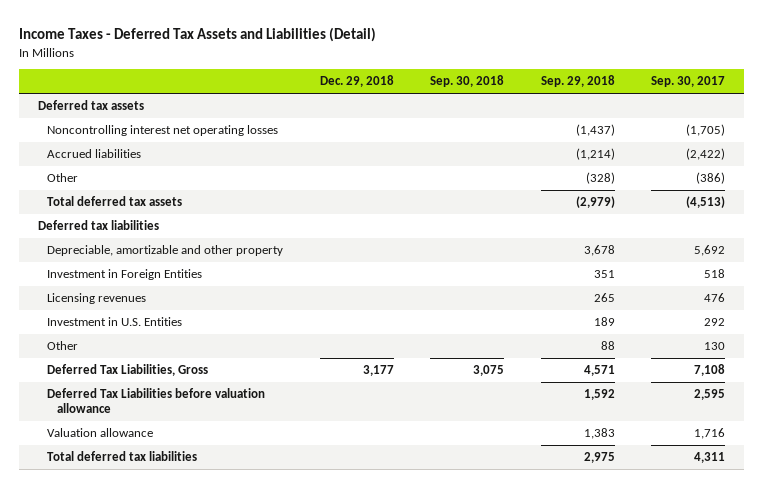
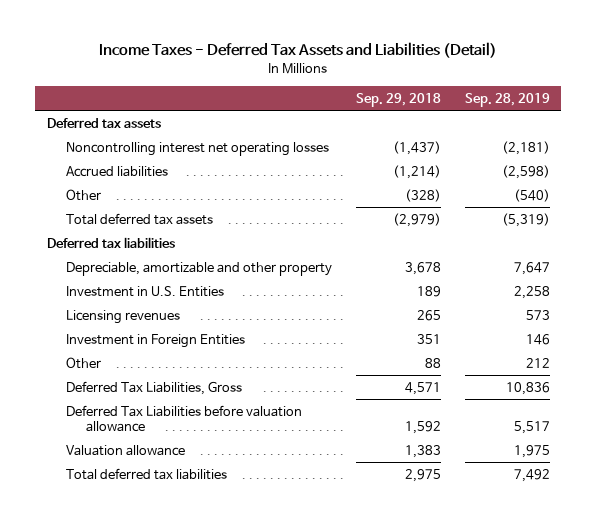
[319,75,394,88] Dec. 29, 2018 -> none
[430,75,505,88] Sep. 30, 2018 -> none
[651,76,726,88] Sep. 30, 2017 -> none
none -> [464,92,550,107] Sep. 28, 2019
[47,293,147,305] Licensing revenues -> [66,309,181,324] Licensing revenues
[47,269,203,281] Investment in Foreign Entities -> [66,333,246,348] Investment in Foreign Entities

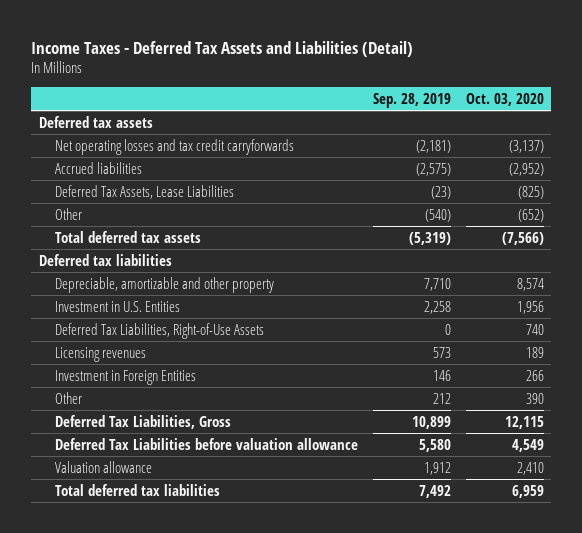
[355,92,441,107] Sep. 29, 2018 -> none
none -> [465,92,544,106] Oct. 03, 2020
[66,141,330,156] Noncontrolling interest net operating losses -> [55,138,295,155] Net operating losses and tax credit carryforwards
[501,164,550,179] (2,598) -> [415,162,451,176] (2,575)
none -> [55,184,235,199] Deferred Tax Assets, Lease Liabilities
[513,261,550,275] 7,647 -> [423,277,451,291] 7,710
none -> [55,322,265,339] Deferred Tax Liabilities, Right-of-Use Assets
[505,381,550,395] 10,836 -> [411,415,451,429] 10,899
[513,420,550,434] 5,517 -> [418,438,451,452] 5,580
[513,444,550,458] 1,975 -> [423,461,451,475] 1,912

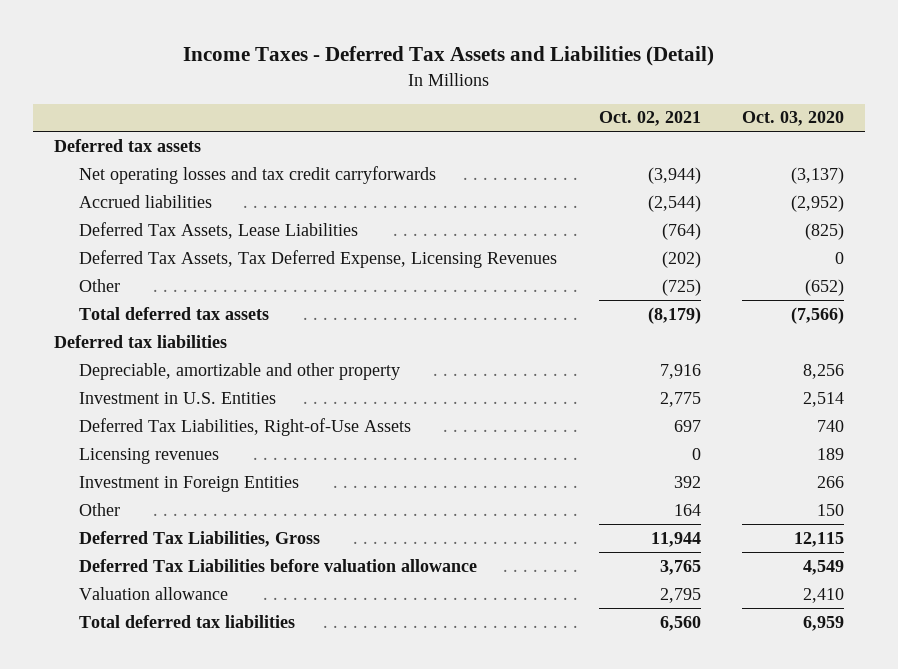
[372,92,451,108] Sep. 28, 2019 -> none
none -> [598,111,701,127] Oct. 02, 2021
none -> [79,249,558,268] Deferred Tax Assets, Tax Deferred Expense, Licensing Revenues
[516,277,544,291] 8,574 -> [803,363,845,379] 8,256
[516,300,544,314] 1,956 -> [803,391,845,407] 2,514
[525,392,544,404] 390 -> [817,503,845,516] 150

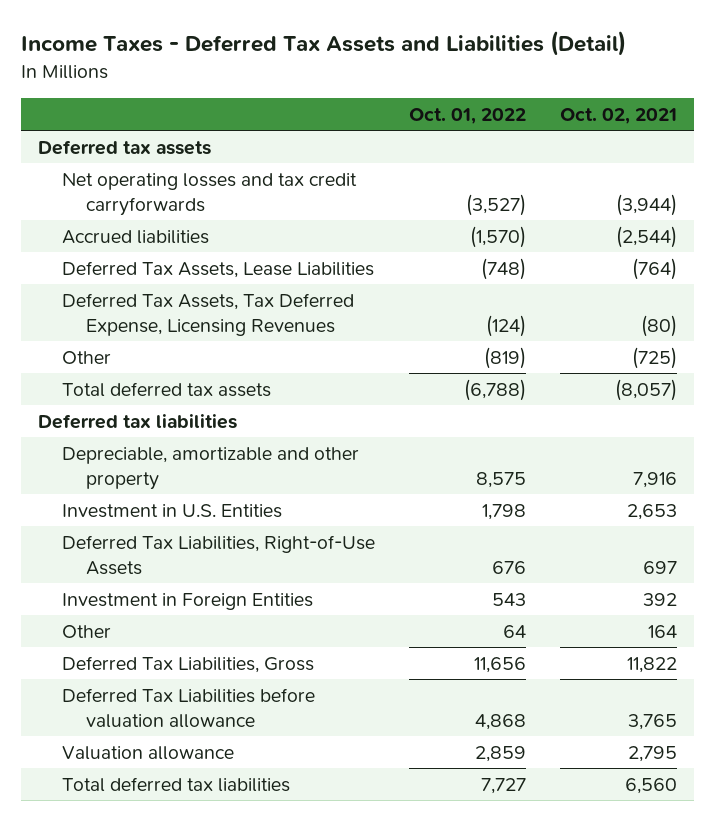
[742,111,845,127] Oct. 03, 2020 -> none
none -> [408,107,526,124] Oct. 01, 2022
[661,250,701,268] (202) -> [640,314,677,337] (80)
[647,306,701,324] (8,179) -> [614,378,677,401] (8,057)
[659,391,701,407] 2,775 -> [626,503,677,520] 2,653
[79,447,220,464] Licensing revenues -> none
[650,531,701,547] 11,944 -> [626,656,677,673] 11,822

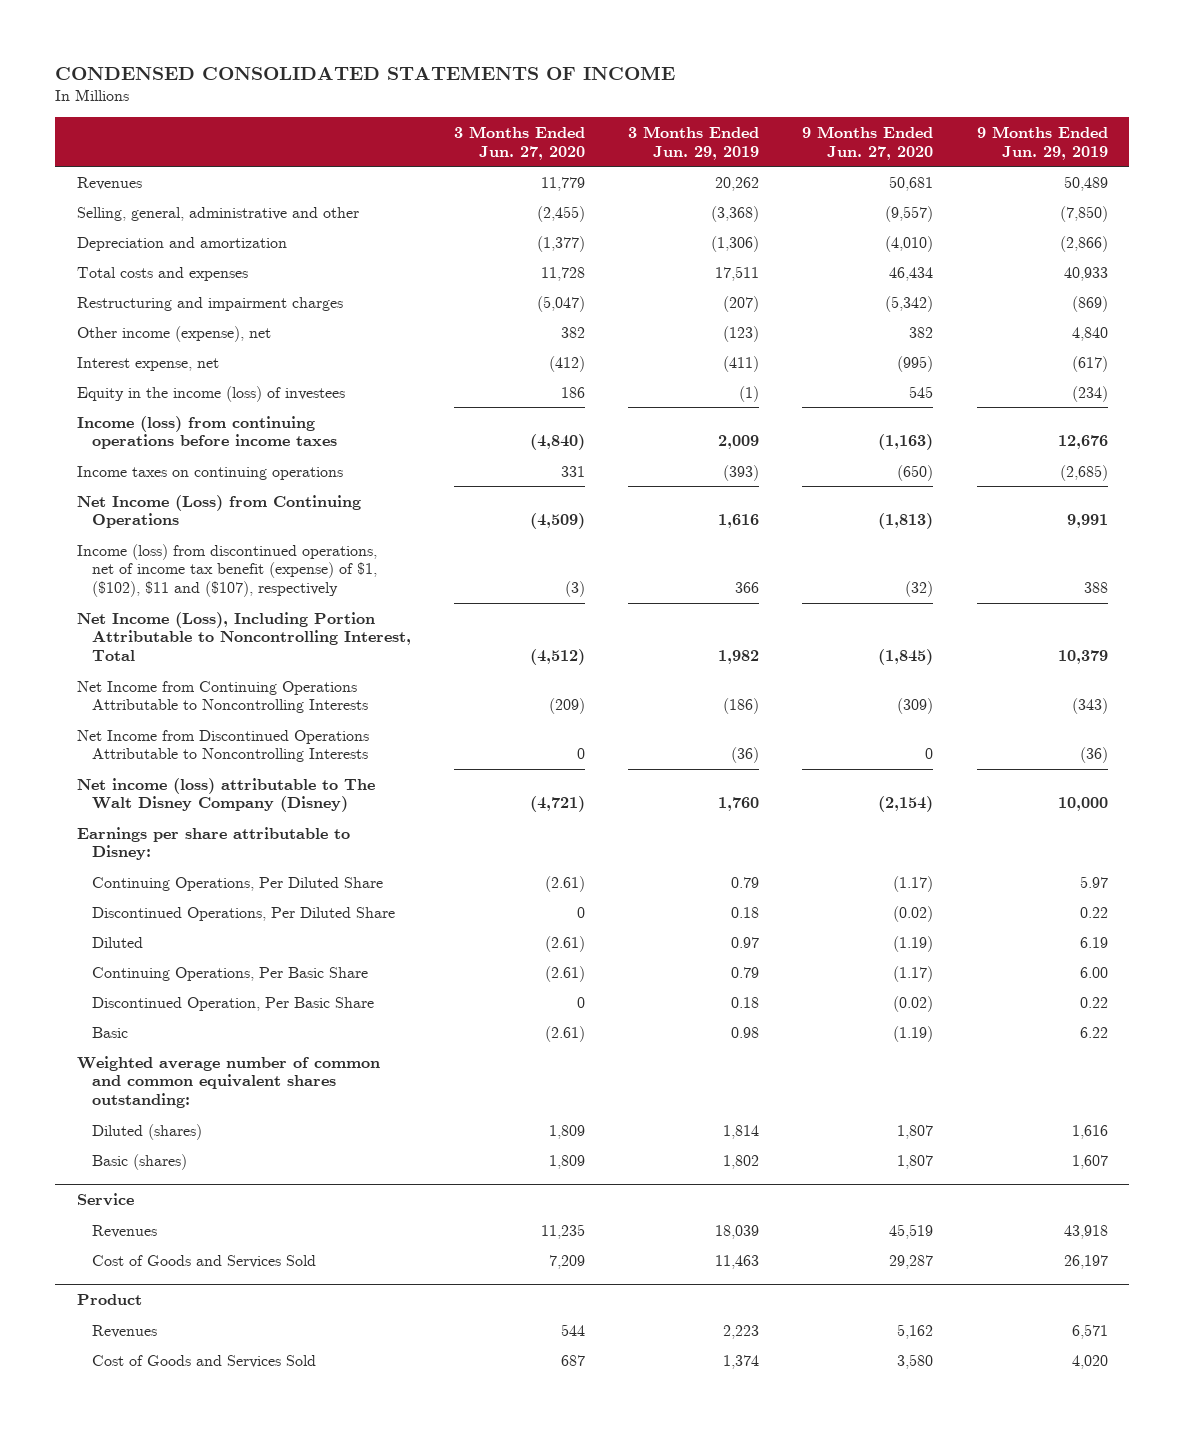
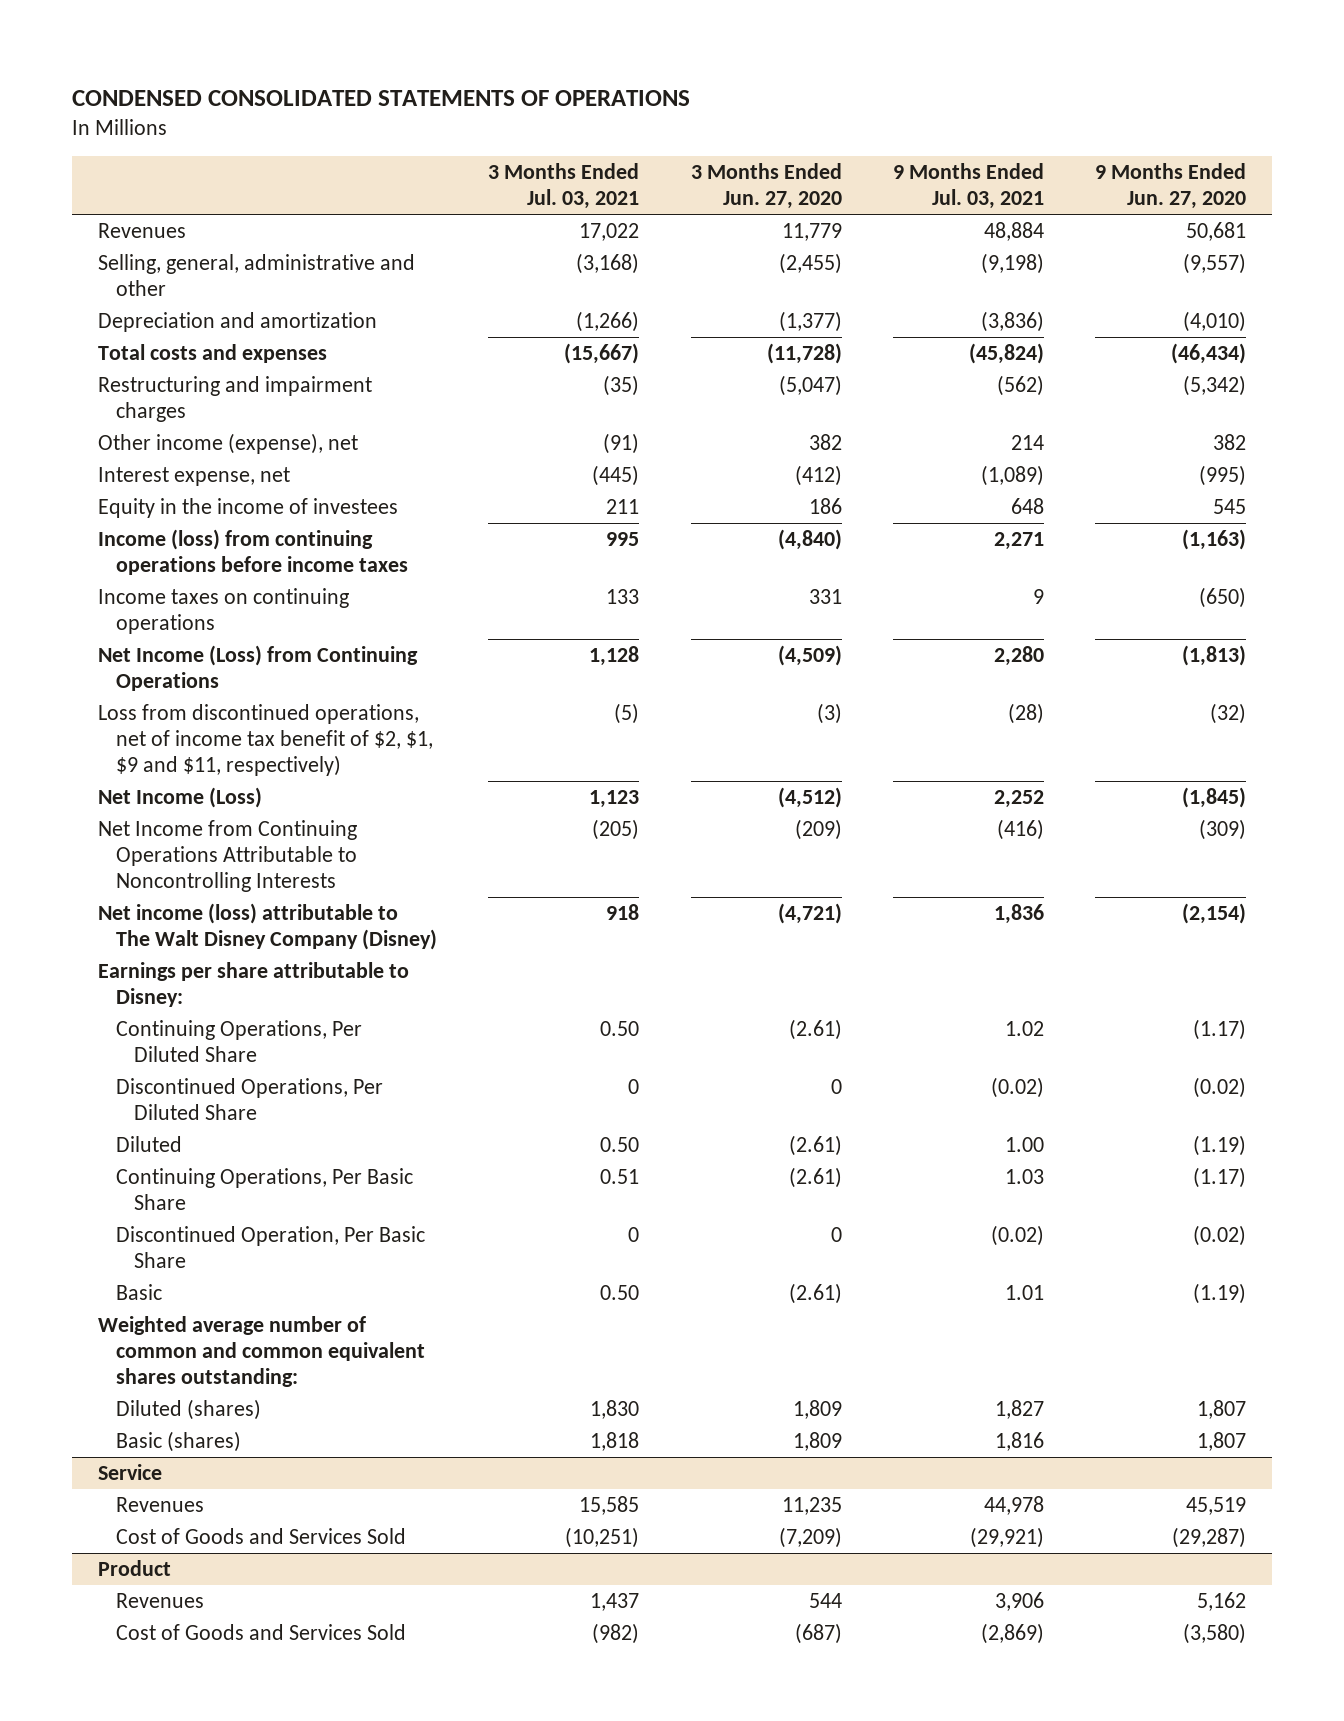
[54,65,675,80] CONDENSED CONSOLIDATED STATEMENTS OF INCOME -> [72,89,691,106] CONDENSED CONSOLIDATED STATEMENTS OF OPERATIONS
[628,125,760,160] 3 Months Ended Jun. 29, 2019 -> none
[976,125,1108,160] 9 Months Ended Jun. 29, 2019 -> none
none -> [488,162,640,210] 3 Months Ended Jul. 03, 2021
none -> [892,162,1044,210] 9 Months Ended Jul. 03, 2021
[540,266,585,281] 11,728 -> [766,342,842,364] (11,728)
[889,266,934,281] 46,434 -> [1171,342,1247,364] (46,434)
[76,385,345,402] Equity in the income (loss) of investees -> [97,497,398,518] Equity in the income of investees
[76,543,377,598] Income (loss) from discontinued operations, net of income tax benefit (expense) of $1, ($102), $11 and ($107), respectively -> [97,703,434,777] Loss from discontinued operations, net of income tax benefit of $2, $1, $9 and $11, respectively)
[76,611,411,662] Net Income (Loss), Including Portion Attributable to Noncontrolling Interest, Total -> [97,786,262,808] Net Income (Loss)
[76,729,369,763] Net Income from Discontinued Operations Attributable to Noncontrolling Interests -> none
[548,1254,585,1269] 7,209 -> [778,1526,842,1548] (7,209)
[889,1254,934,1269] 29,287 -> [1172,1526,1247,1548] (29,287)
[560,1354,585,1366] 687 -> [794,1622,842,1644] (687)
[897,1353,934,1369] 3,580 -> [1183,1622,1247,1644] (3,580)

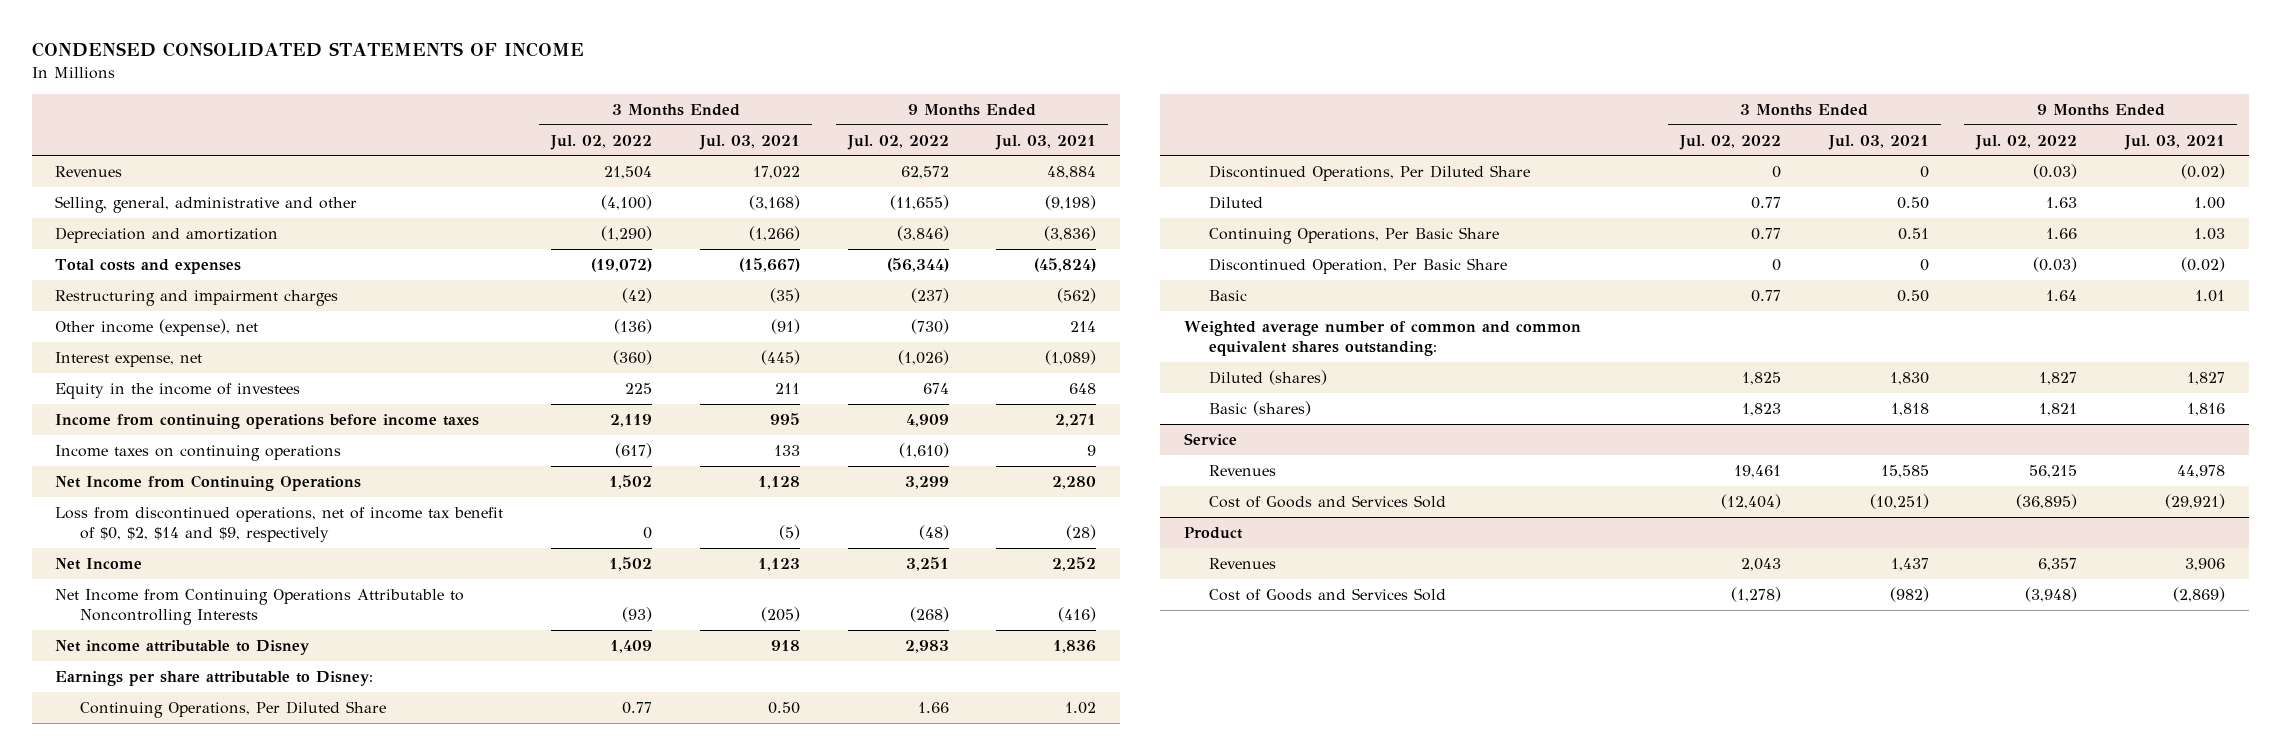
[72,89,691,106] CONDENSED CONSOLIDATED STATEMENTS OF OPERATIONS -> [31,42,584,58] CONDENSED CONSOLIDATED STATEMENTS OF INCOME
[690,162,842,210] 3 Months Ended Jun. 27, 2020 -> none
[1095,162,1247,210] 9 Months Ended Jun. 27, 2020 -> none
none -> [550,134,653,150] Jul. 02, 2022
none -> [846,134,949,150] Jul. 02, 2022
[97,528,409,576] Income (loss) from continuing operations before income taxes -> [55,413,480,429] Income from continuing operations before income taxes
[97,644,418,692] Net Income (Loss) from Continuing Operations -> [55,474,362,491] Net Income from Continuing Operations
[97,703,434,777] Loss from discontinued operations, net of income tax benefit of $2, $1, $9 and $11, respectively) -> [55,506,504,543] Loss from discontinued operations, net of income tax benefit of $0, $2, $14 and $9, respectively
[97,786,262,808] Net Income (Loss) -> [55,557,143,570] Net Income
[97,902,438,951] Net income (loss) attributable to The Walt Disney Company (Disney) -> [55,639,311,655] Net income attributable to Disney

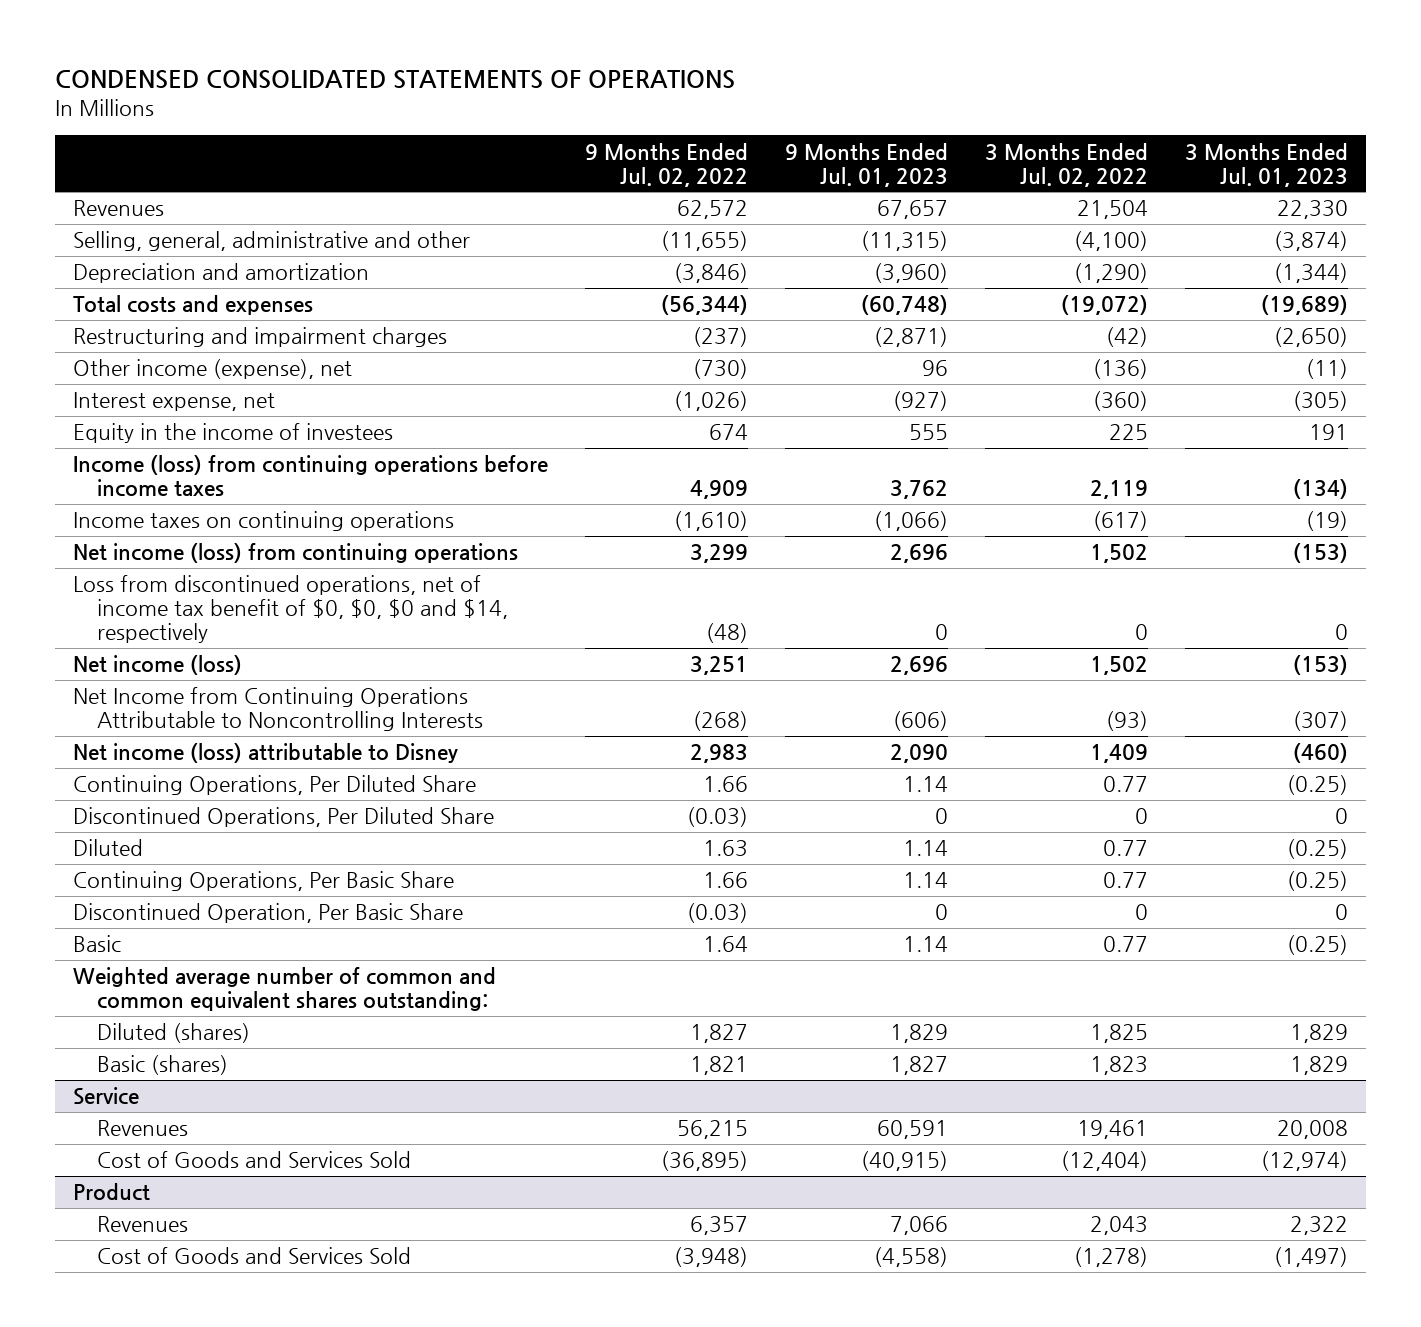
[31,42,584,58] CONDENSED CONSOLIDATED STATEMENTS OF INCOME -> [54,69,735,89] CONDENSED CONSOLIDATED STATEMENTS OF OPERATIONS
[698,134,800,150] Jul. 03, 2021 -> none
[995,134,1097,150] Jul. 03, 2021 -> none
none -> [784,142,948,187] 9 Months Ended Jul. 01, 2023
none -> [1184,142,1348,187] 3 Months Ended Jul. 01, 2023
[55,413,480,429] Income from continuing operations before income taxes -> [73,455,549,498] Income (loss) from continuing operations before income taxes
[55,474,362,491] Net Income from Continuing Operations -> [73,543,519,564] Net income (loss) from continuing operations
[55,506,504,543] Loss from discontinued operations, net of income tax benefit of $0, $2, $14 and $9, respectively -> [73,575,508,643] Loss from discontinued operations, net of income tax benefit of $0, $0, $0 and $14, respectively
[55,557,143,570] Net Income -> [73,655,243,676] Net income (loss)
[55,670,374,686] Earnings per share attributable to Disney: -> none
[55,639,311,655] Net income attributable to Disney -> [73,743,459,764] Net income (loss) attributable to Disney

